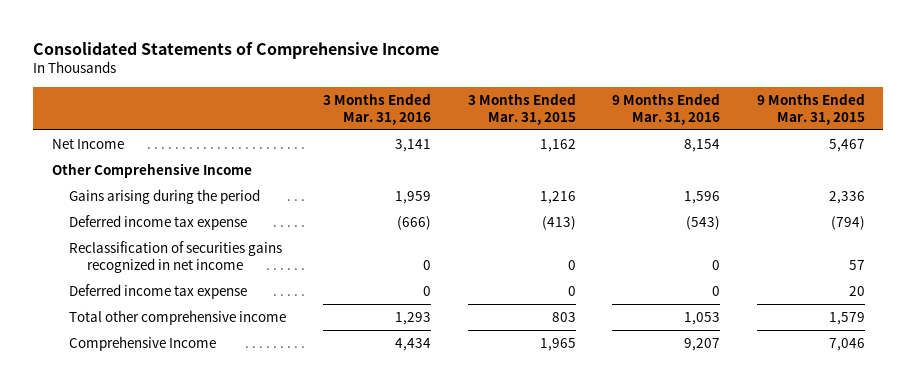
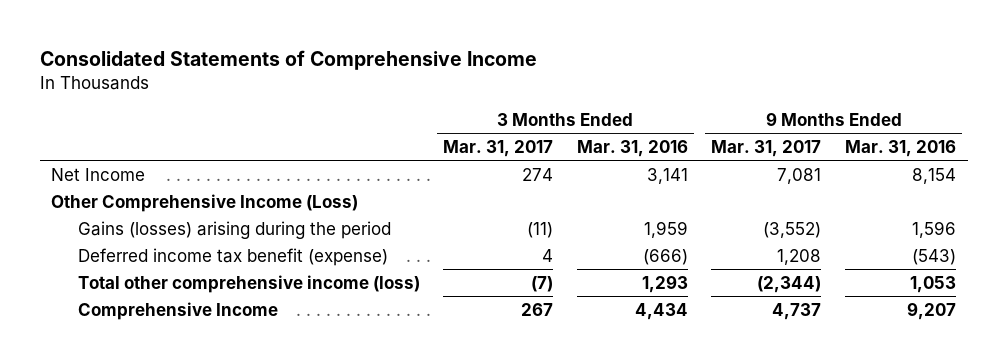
[467,92,576,126] 3 Months Ended Mar. 31, 2015 -> none
[756,92,865,126] 9 Months Ended Mar. 31, 2015 -> none
none -> [443,139,554,157] Mar. 31, 2017
none -> [711,139,822,157] Mar. 31, 2017
[69,240,283,274] Reclassification of securities gains recognized in net income -> none
[69,283,248,299] Deferred income tax expense -> none
[51,162,252,178] Other Comprehensive Income -> [51,193,359,212] Other Comprehensive Income (Loss)
[69,188,261,204] Gains arising during the period -> [77,220,391,239] Gains (losses) arising during the period
[69,214,248,230] Deferred income tax expense -> [77,247,388,266] Deferred income tax benefit (expense)
[69,309,287,325] Total other comprehensive income -> [77,274,420,293] Total other comprehensive income (loss)

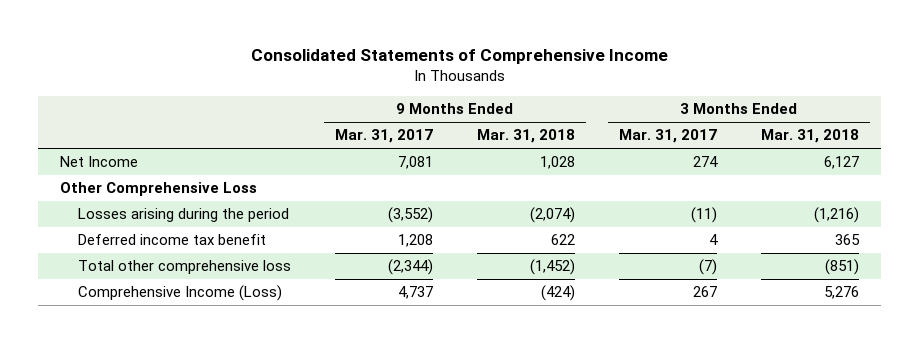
[576,139,688,157] Mar. 31, 2016 -> none
[844,139,956,157] Mar. 31, 2016 -> none
none -> [477,129,576,144] Mar. 31, 2018
none -> [761,129,860,144] Mar. 31, 2018
[51,193,359,212] Other Comprehensive Income (Loss) -> [60,182,258,197] Other Comprehensive Loss
[77,220,391,239] Gains (losses) arising during the period -> [78,208,290,223] Losses arising during the period
[77,247,388,266] Deferred income tax benefit (expense) -> [78,234,267,246] Deferred income tax benefit
[77,274,420,293] Total other comprehensive income (loss) -> [78,260,292,275] Total other comprehensive loss
[77,301,278,320] Comprehensive Income -> [78,285,283,302] Comprehensive Income (Loss)

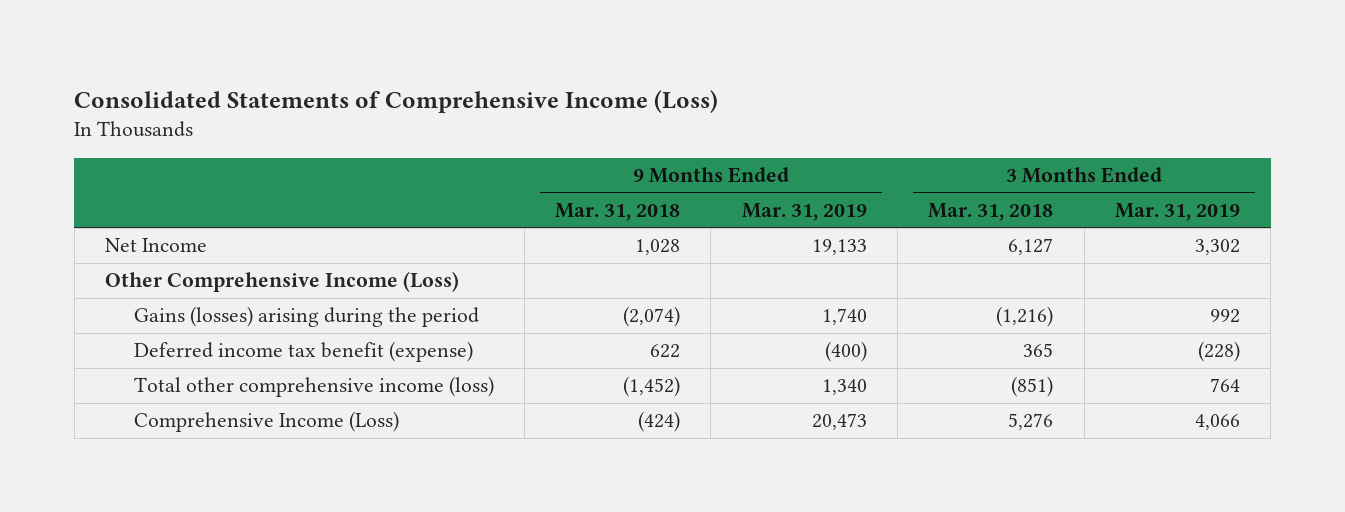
[250,49,668,65] Consolidated Statements of Comprehensive Income -> [74,89,719,113] Consolidated Statements of Comprehensive Income (Loss)
[335,129,434,144] Mar. 31, 2017 -> none
[619,129,718,144] Mar. 31, 2017 -> none
none -> [741,202,867,221] Mar. 31, 2019
none -> [1114,202,1240,221] Mar. 31, 2019
[60,182,258,197] Other Comprehensive Loss -> [105,271,460,293] Other Comprehensive Income (Loss)
[78,208,290,223] Losses arising during the period -> [133,306,479,328] Gains (losses) arising during the period
[78,234,267,246] Deferred income tax benefit -> [133,341,473,363] Deferred income tax benefit (expense)
[78,260,292,275] Total other comprehensive loss -> [133,376,494,398] Total other comprehensive income (loss)

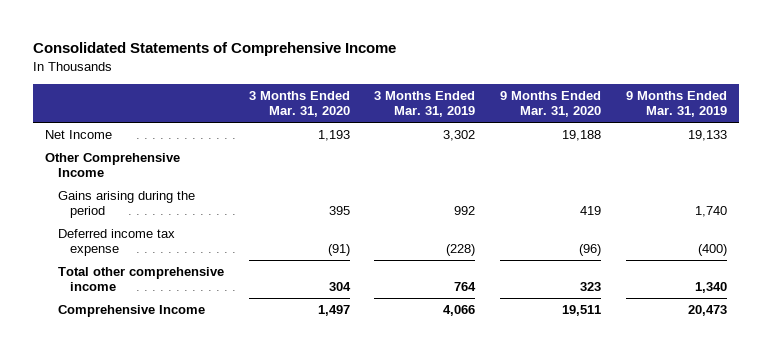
[74,89,719,113] Consolidated Statements of Comprehensive Income (Loss) -> [32,42,396,57] Consolidated Statements of Comprehensive Income
[555,202,681,221] Mar. 31, 2018 -> none
[928,202,1054,221] Mar. 31, 2018 -> none
none -> [248,91,350,118] 3 Months Ended Mar. 31, 2020
none -> [500,91,602,118] 9 Months Ended Mar. 31, 2020
[105,271,460,293] Other Comprehensive Income (Loss) -> [45,153,181,178] Other Comprehensive Income
[133,306,479,328] Gains (losses) arising during the period -> [57,191,195,219] Gains arising during the period
[133,341,473,363] Deferred income tax benefit (expense) -> [57,229,175,257] Deferred income tax expense
[133,376,494,398] Total other comprehensive income (loss) -> [57,267,224,292] Total other comprehensive income
[133,411,399,433] Comprehensive Income (Loss) -> [57,305,205,318] Comprehensive Income

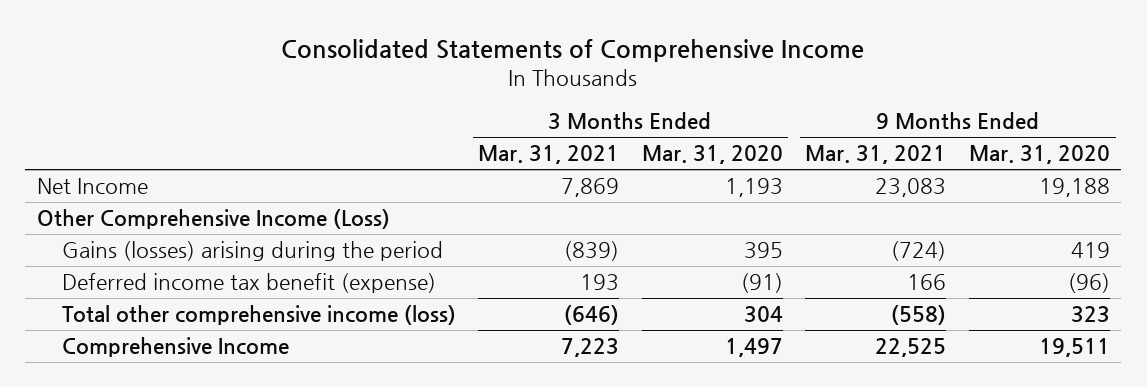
[374,91,476,118] 3 Months Ended Mar. 31, 2019 -> none
[625,91,727,118] 9 Months Ended Mar. 31, 2019 -> none
none -> [478,145,620,165] Mar. 31, 2021
none -> [805,145,947,165] Mar. 31, 2021
[45,153,181,178] Other Comprehensive Income -> [36,209,390,230] Other Comprehensive Income (Loss)
[57,191,195,219] Gains arising during the period -> [61,241,443,262] Gains (losses) arising during the period
[57,229,175,257] Deferred income tax expense -> [61,273,436,294] Deferred income tax benefit (expense)
[57,267,224,292] Total other comprehensive income -> [61,305,456,326] Total other comprehensive income (loss)

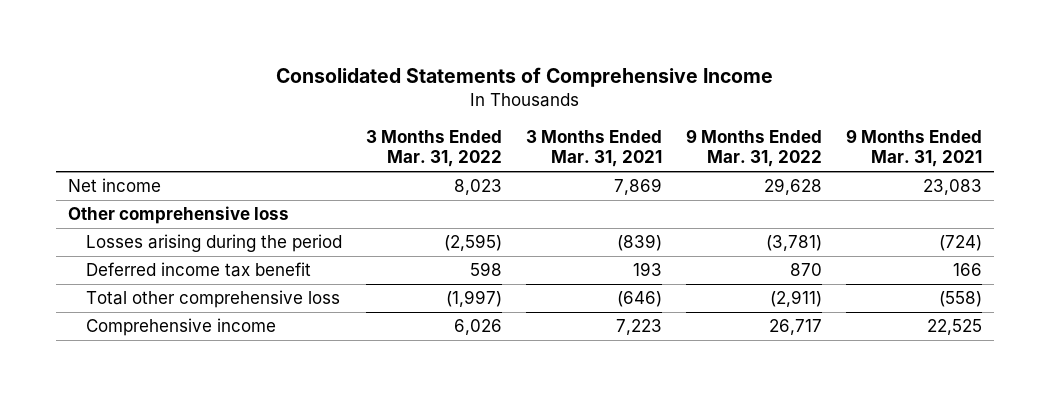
[641,145,783,165] Mar. 31, 2020 -> none
[968,145,1110,165] Mar. 31, 2020 -> none
none -> [365,129,502,168] 3 Months Ended Mar. 31, 2022
none -> [685,128,822,168] 9 Months Ended Mar. 31, 2022
[36,178,148,195] Net Income -> [68,178,162,193] Net income
[36,209,390,230] Other Comprehensive Income (Loss) -> [68,206,290,225] Other comprehensive loss
[61,241,443,262] Gains (losses) arising during the period -> [85,234,342,253] Losses arising during the period
[61,273,436,294] Deferred income tax benefit (expense) -> [85,262,311,278] Deferred income tax benefit
[61,305,456,326] Total other comprehensive income (loss) -> [85,290,340,309] Total other comprehensive loss
[61,337,289,358] Comprehensive Income -> [85,318,276,337] Comprehensive income

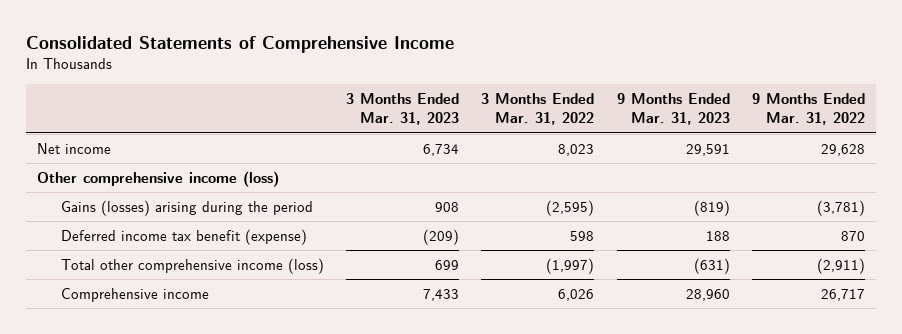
[525,129,662,168] 3 Months Ended Mar. 31, 2021 -> none
[845,128,982,168] 9 Months Ended Mar. 31, 2021 -> none
none -> [346,93,460,126] 3 Months Ended Mar. 31, 2023
none -> [616,93,730,126] 9 Months Ended Mar. 31, 2023
[68,206,290,225] Other comprehensive loss -> [36,170,279,187] Other comprehensive income (loss)
[85,234,342,253] Losses arising during the period -> [60,199,313,216] Gains (losses) arising during the period
[85,262,311,278] Deferred income tax benefit -> [60,228,307,245] Deferred income tax benefit (expense)
[85,290,340,309] Total other comprehensive loss -> [60,257,324,274] Total other comprehensive income (loss)

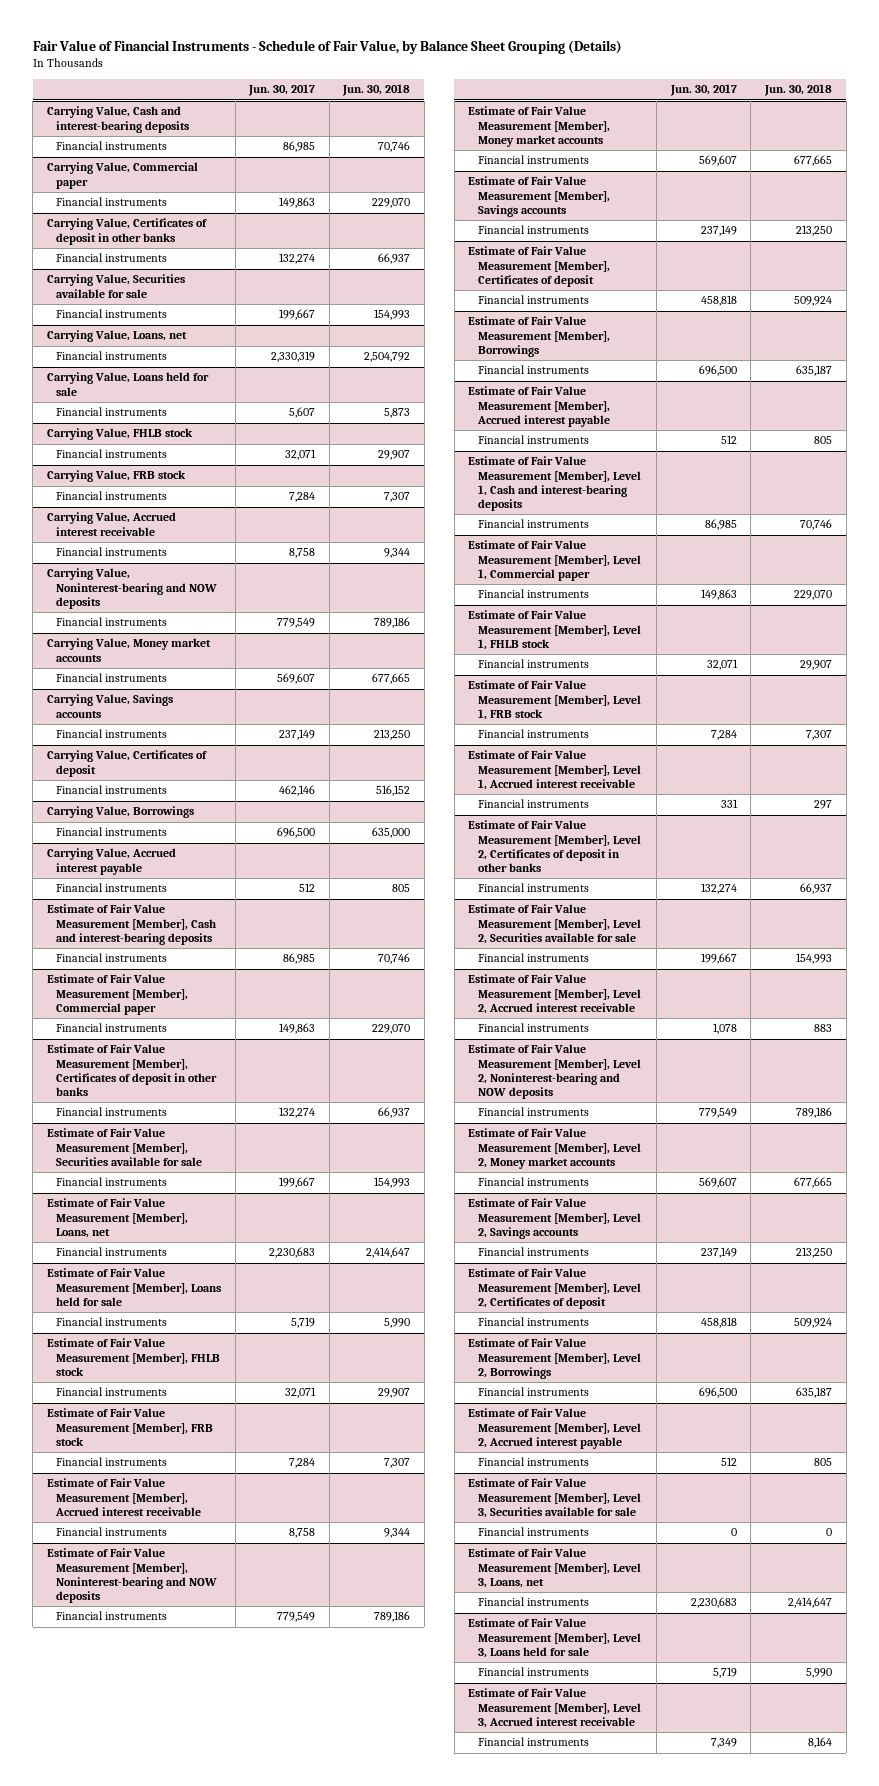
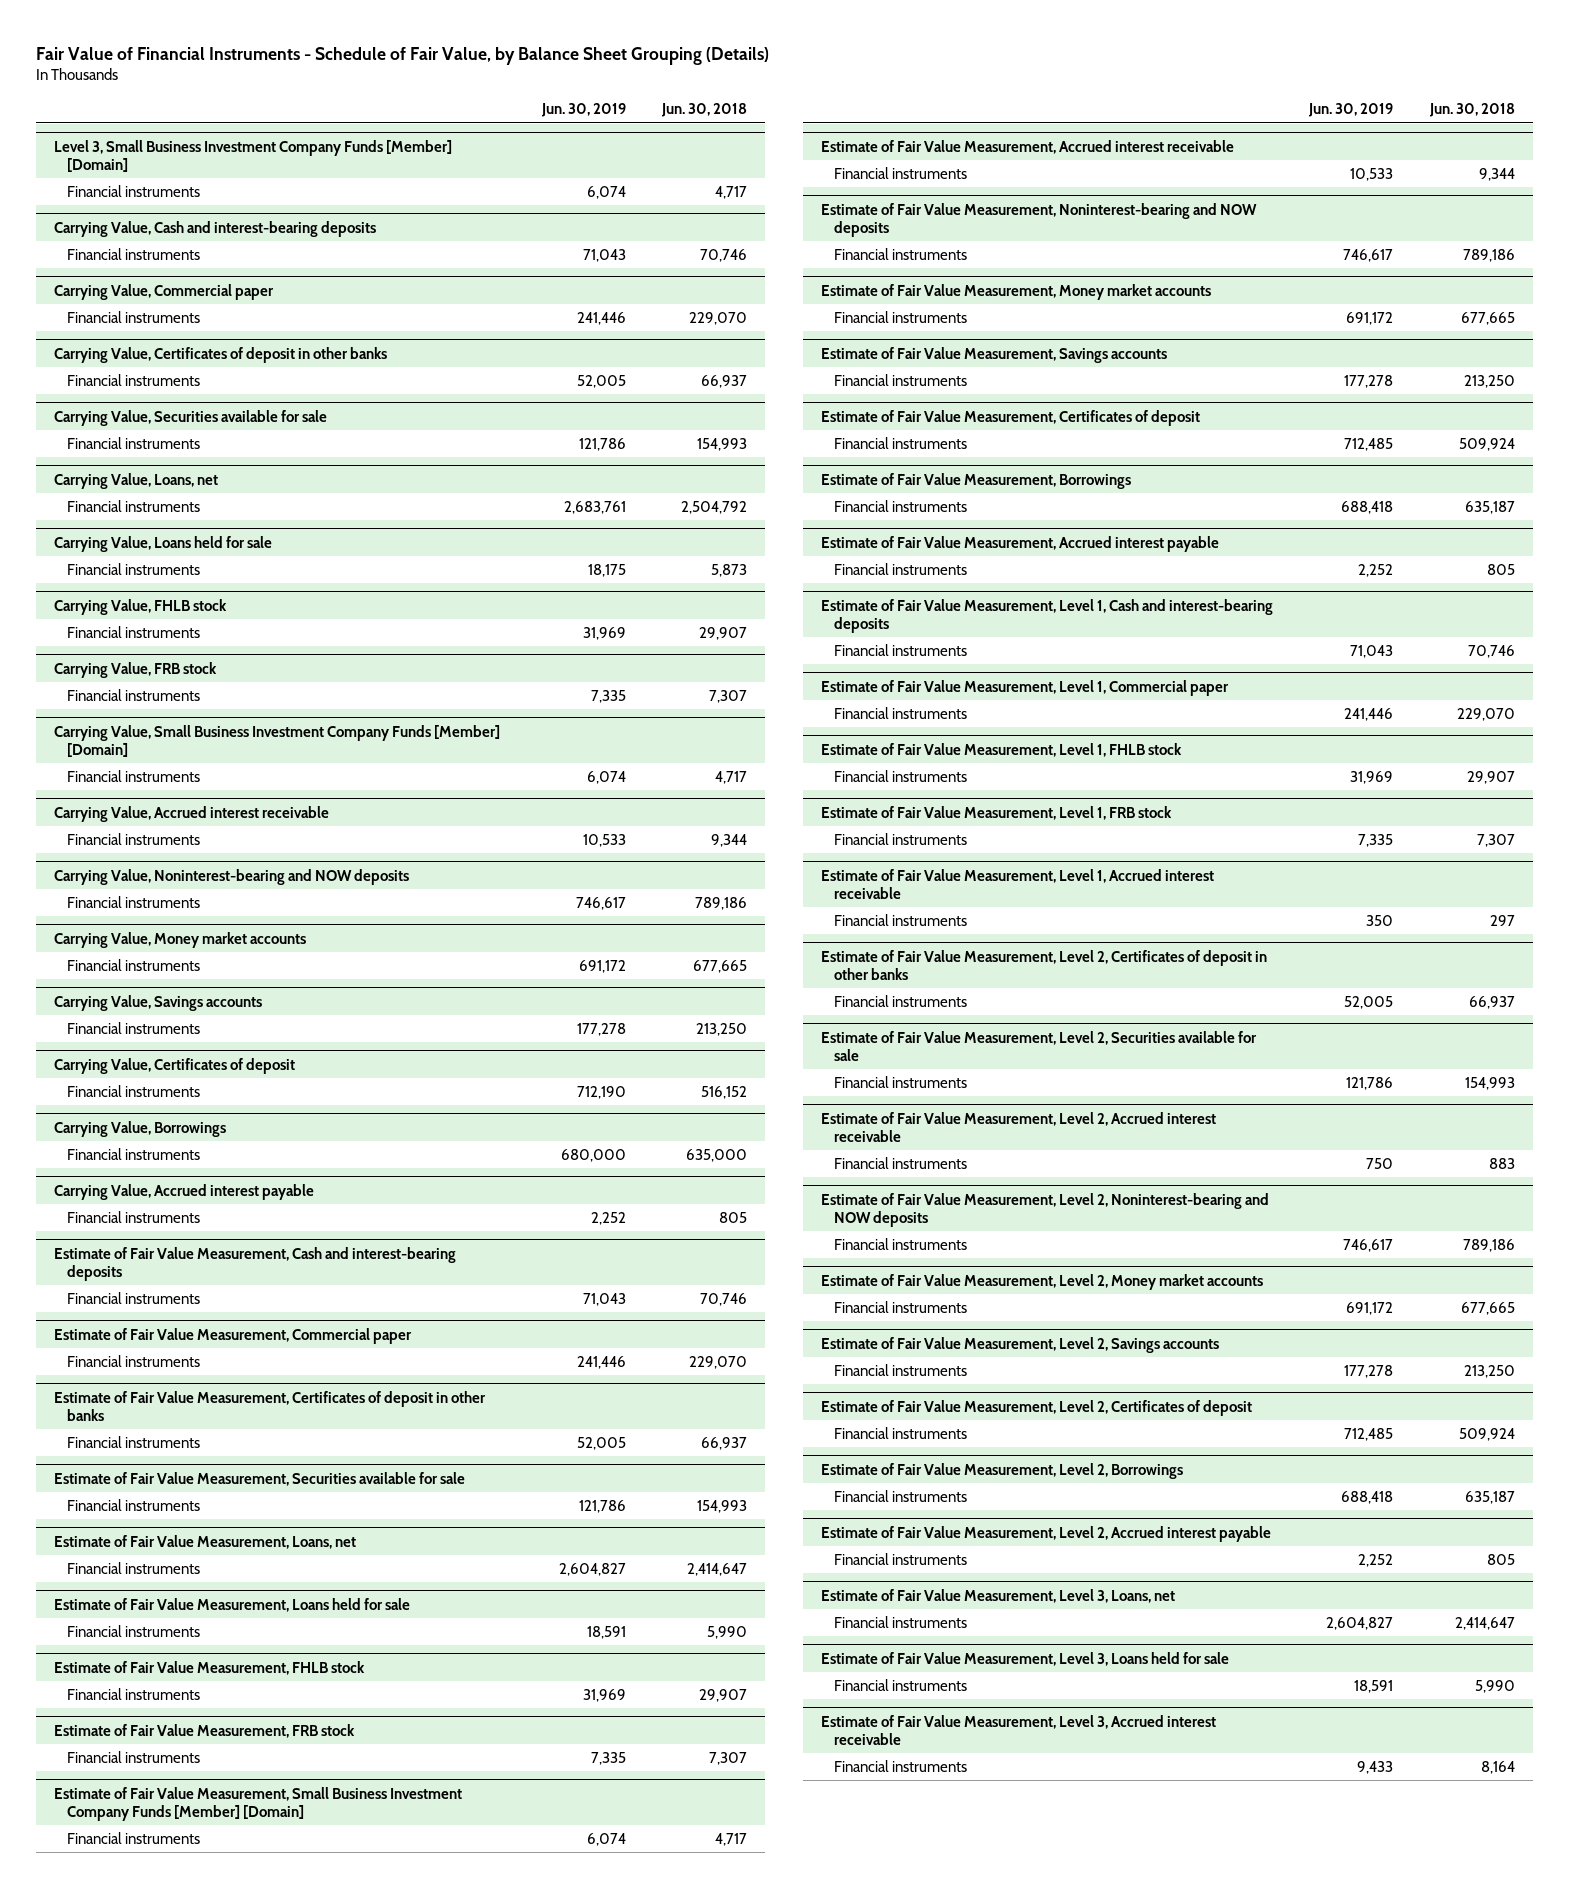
[248,84,316,97] Jun. 30, 2017 -> none
none -> [541,103,627,118] Jun. 30, 2019
none -> [54,139,453,172] Level 3, Small Business Investment Company Funds [Member] [Domain]
none -> [67,184,201,197] Financial instruments
none -> [54,724,501,757] Carrying Value, Small Business Investment Company Funds [Member] [Domain]
none -> [67,769,201,782] Financial instruments
[46,904,217,945] Estimate of Fair Value Measurement [Member], Cash and interest-bearing deposits -> [54,1246,457,1281] Estimate of Fair Value Measurement, Cash and interest-bearing deposits
[46,974,189,1015] Estimate of Fair Value Measurement [Member], Commercial paper -> [54,1327,413,1344] Estimate of Fair Value Measurement, Commercial paper
[46,1044,218,1096] Estimate of Fair Value Measurement [Member], Certificates of deposit in other banks -> [54,1390,487,1421] Estimate of Fair Value Measurement, Certificates of deposit in other banks
[46,1128,203,1166] Estimate of Fair Value Measurement [Member], Securities available for sale -> [54,1471,466,1486] Estimate of Fair Value Measurement, Securities available for sale
[46,1198,189,1238] Estimate of Fair Value Measurement [Member], Loans, net -> [54,1534,357,1549] Estimate of Fair Value Measurement, Loans, net
[46,1268,222,1306] Estimate of Fair Value Measurement [Member], Loans held for sale -> [54,1597,411,1612] Estimate of Fair Value Measurement, Loans held for sale
[46,1338,221,1376] Estimate of Fair Value Measurement [Member], FHLB stock -> [54,1660,366,1675] Estimate of Fair Value Measurement, FHLB stock
[46,1408,214,1446] Estimate of Fair Value Measurement [Member], FRB stock -> [54,1723,356,1738] Estimate of Fair Value Measurement, FRB stock
none -> [54,1786,463,1821] Estimate of Fair Value Measurement, Small Business Investment Company Funds [Member] [Domain]
none -> [67,1831,201,1844] Financial instruments
[46,1478,202,1516] Estimate of Fair Value Measurement [Member], Accrued interest receivable -> [821,139,1235,154] Estimate of Fair Value Measurement, Accrued interest receivable
[46,1548,218,1603] Estimate of Fair Value Measurement [Member], Noninterest-bearing and NOW deposits -> [821,202,1258,237] Estimate of Fair Value Measurement, Noninterest-bearing and NOW deposits
[468,106,610,147] Estimate of Fair Value Measurement [Member], Money market accounts -> [821,283,1212,300] Estimate of Fair Value Measurement, Money market accounts
[468,176,610,217] Estimate of Fair Value Measurement [Member], Savings accounts -> [821,346,1168,363] Estimate of Fair Value Measurement, Savings accounts
[468,246,610,287] Estimate of Fair Value Measurement [Member], Certificates of deposit -> [821,409,1201,426] Estimate of Fair Value Measurement, Certificates of deposit
[468,316,610,357] Estimate of Fair Value Measurement [Member], Borrowings -> [821,472,1132,489] Estimate of Fair Value Measurement, Borrowings
[468,386,610,427] Estimate of Fair Value Measurement [Member], Accrued interest payable -> [821,535,1220,552] Estimate of Fair Value Measurement, Accrued interest payable
[468,456,641,511] Estimate of Fair Value Measurement [Member], Level 1, Cash and interest-bearing deposits -> [821,598,1274,633] Estimate of Fair Value Measurement, Level 1, Cash and interest-bearing deposits
[468,540,641,581] Estimate of Fair Value Measurement [Member], Level 1, Commercial paper -> [821,679,1230,696] Estimate of Fair Value Measurement, Level 1, Commercial paper
[468,610,641,650] Estimate of Fair Value Measurement [Member], Level 1, FHLB stock -> [821,742,1183,757] Estimate of Fair Value Measurement, Level 1, FHLB stock
[468,680,641,720] Estimate of Fair Value Measurement [Member], Level 1, FRB stock -> [821,805,1173,820] Estimate of Fair Value Measurement, Level 1, FRB stock
[468,750,641,790] Estimate of Fair Value Measurement [Member], Level 1, Accrued interest receivable -> [821,868,1215,899] Estimate of Fair Value Measurement, Level 1, Accrued interest receivable
[468,820,641,872] Estimate of Fair Value Measurement [Member], Level 2, Certificates of deposit in other banks -> [821,949,1268,980] Estimate of Fair Value Measurement, Level 2, Certificates of deposit in other banks
[468,904,641,944] Estimate of Fair Value Measurement [Member], Level 2, Securities available for sale -> [821,1030,1258,1061] Estimate of Fair Value Measurement, Level 2, Securities available for sale
[468,974,641,1014] Estimate of Fair Value Measurement [Member], Level 2, Accrued interest receivable -> [821,1111,1217,1142] Estimate of Fair Value Measurement, Level 2, Accrued interest receivable
[468,1044,641,1099] Estimate of Fair Value Measurement [Member], Level 2, Noninterest-bearing and NOW deposits -> [821,1192,1270,1227] Estimate of Fair Value Measurement, Level 2, Noninterest-bearing and NOW deposits
[468,1128,641,1169] Estimate of Fair Value Measurement [Member], Level 2, Money market accounts -> [821,1273,1264,1290] Estimate of Fair Value Measurement, Level 2, Money market accounts
[468,1198,641,1239] Estimate of Fair Value Measurement [Member], Level 2, Savings accounts -> [821,1336,1220,1353] Estimate of Fair Value Measurement, Level 2, Savings accounts
[468,1268,641,1309] Estimate of Fair Value Measurement [Member], Level 2, Certificates of deposit -> [821,1399,1253,1416] Estimate of Fair Value Measurement, Level 2, Certificates of deposit
[468,1338,641,1379] Estimate of Fair Value Measurement [Member], Level 2, Borrowings -> [821,1462,1184,1479] Estimate of Fair Value Measurement, Level 2, Borrowings
[468,1408,641,1449] Estimate of Fair Value Measurement [Member], Level 2, Accrued interest payable -> [821,1525,1272,1542] Estimate of Fair Value Measurement, Level 2, Accrued interest payable
[468,1478,641,1518] Estimate of Fair Value Measurement [Member], Level 3, Securities available for sale -> none
[477,1527,589,1537] Financial instruments -> none
[468,1548,641,1588] Estimate of Fair Value Measurement [Member], Level 3, Loans, net -> [821,1588,1176,1603] Estimate of Fair Value Measurement, Level 3, Loans, net
[468,1618,641,1658] Estimate of Fair Value Measurement [Member], Level 3, Loans held for sale -> [821,1651,1230,1666] Estimate of Fair Value Measurement, Level 3, Loans held for sale
[468,1688,641,1728] Estimate of Fair Value Measurement [Member], Level 3, Accrued interest receivable -> [821,1714,1217,1745] Estimate of Fair Value Measurement, Level 3, Accrued interest receivable

